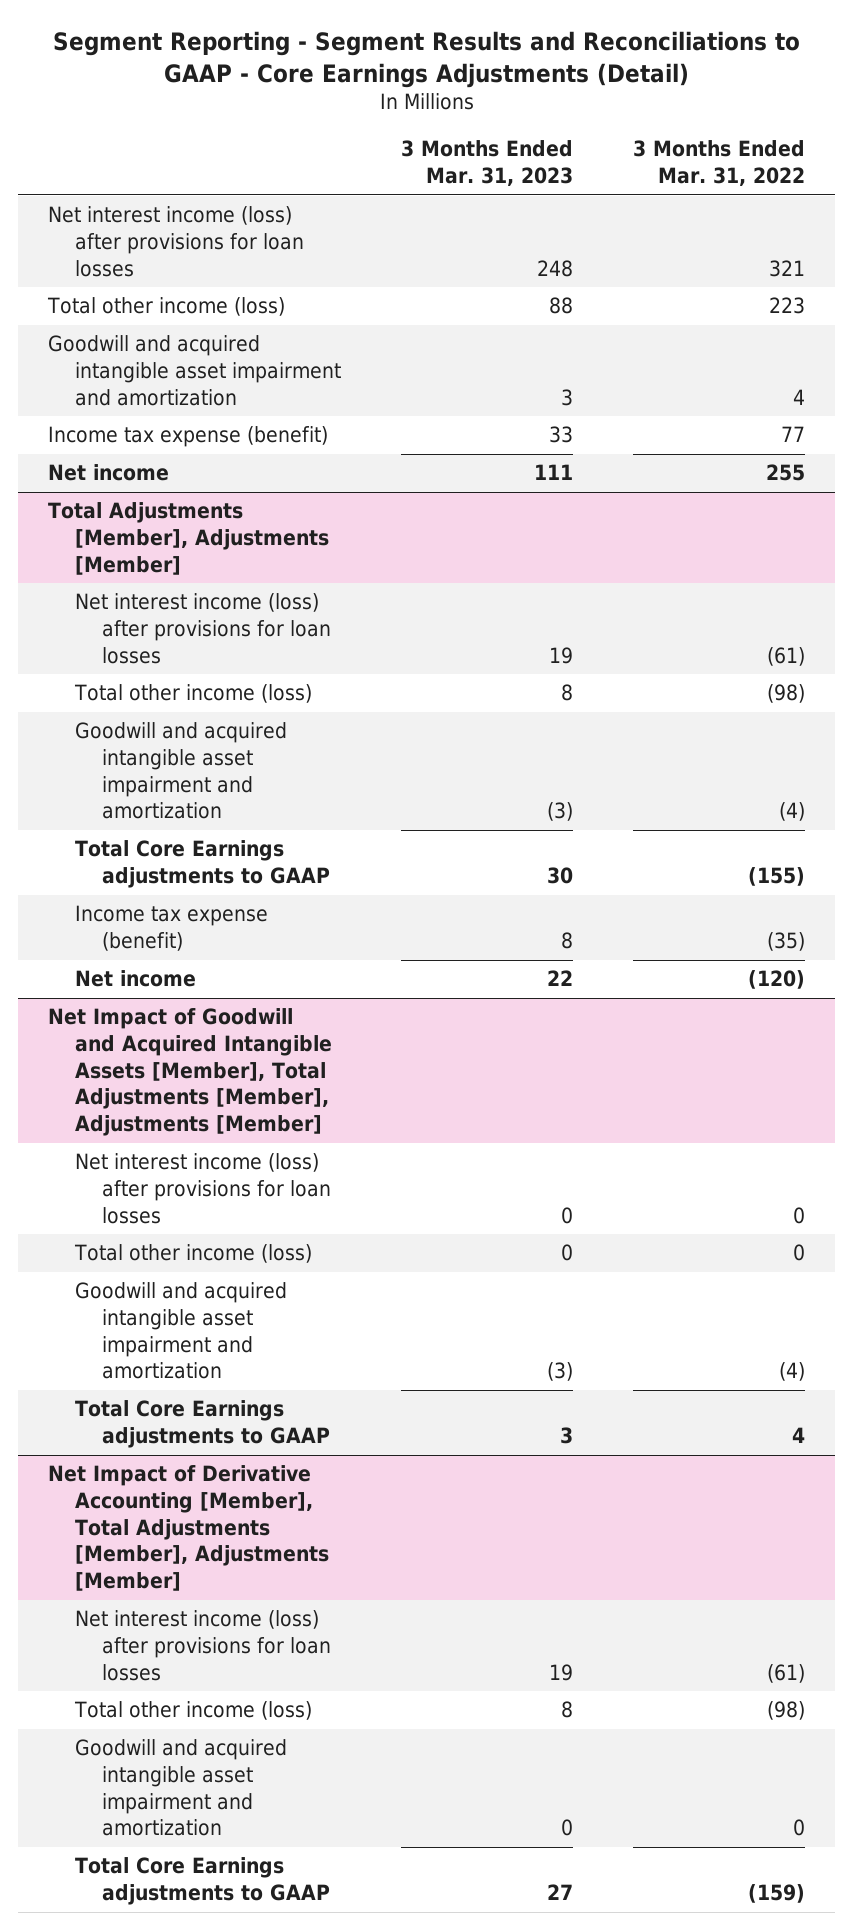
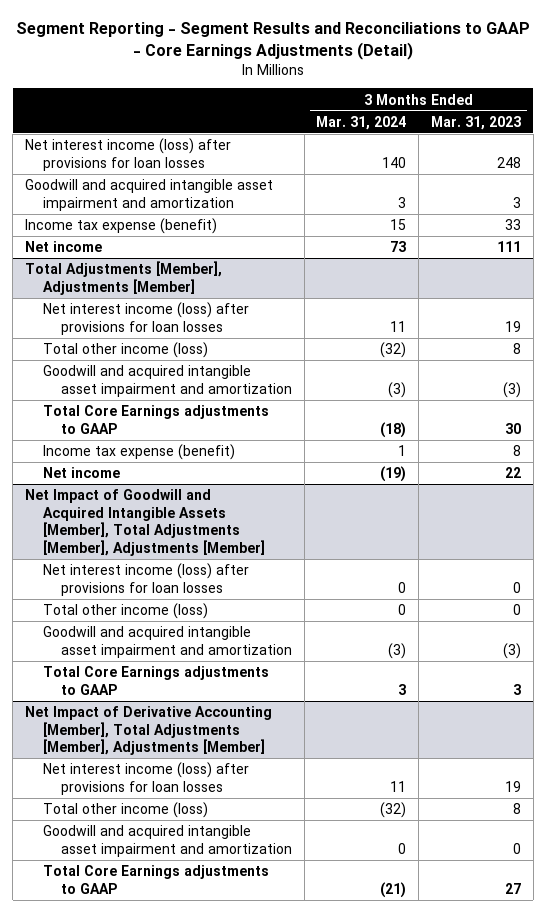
[633,140,806,187] 3 Months Ended Mar. 31, 2022 -> none
none -> [316,115,407,130] Mar. 31, 2024
[46,297,285,317] Total other income (loss) -> none

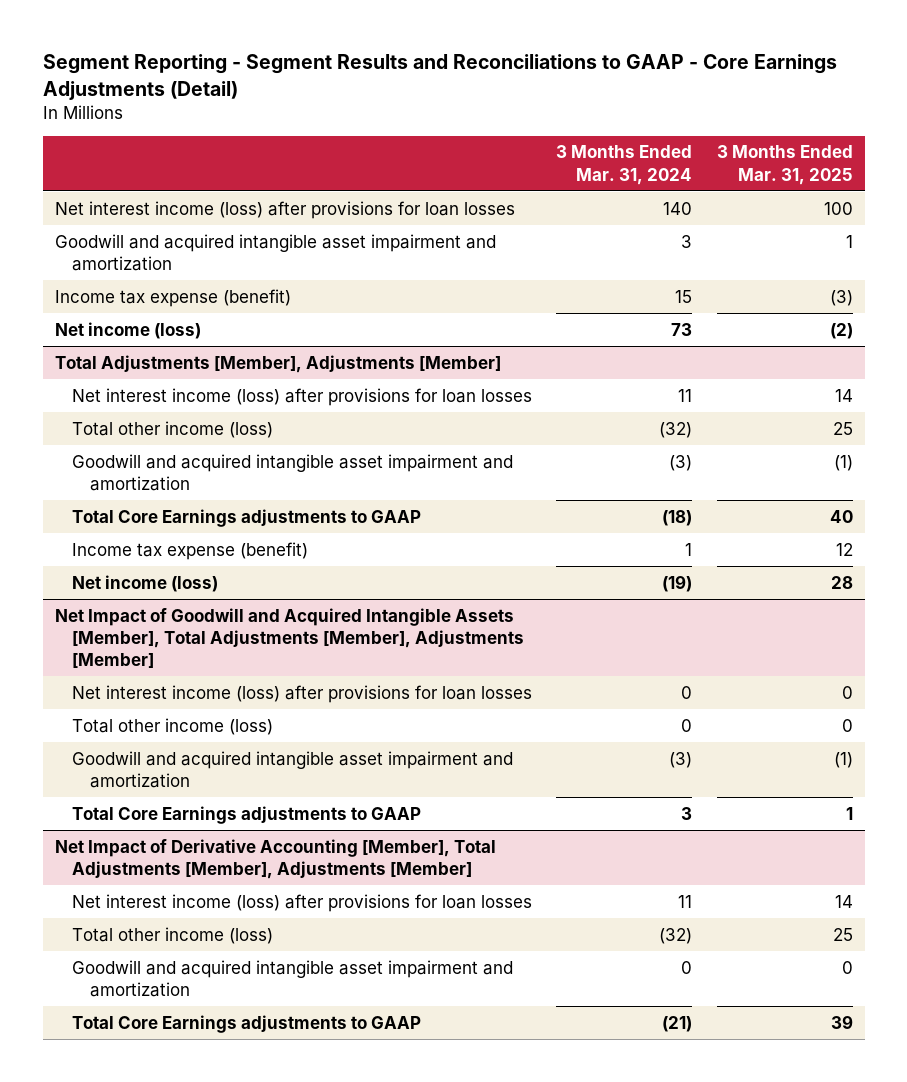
[431,115,522,130] Mar. 31, 2023 -> none
none -> [716,145,853,185] 3 Months Ended Mar. 31, 2025
[25,241,103,253] Net income -> [54,321,201,339] Net income (loss)
[42,467,120,479] Net income -> [72,574,219,592] Net income (loss)

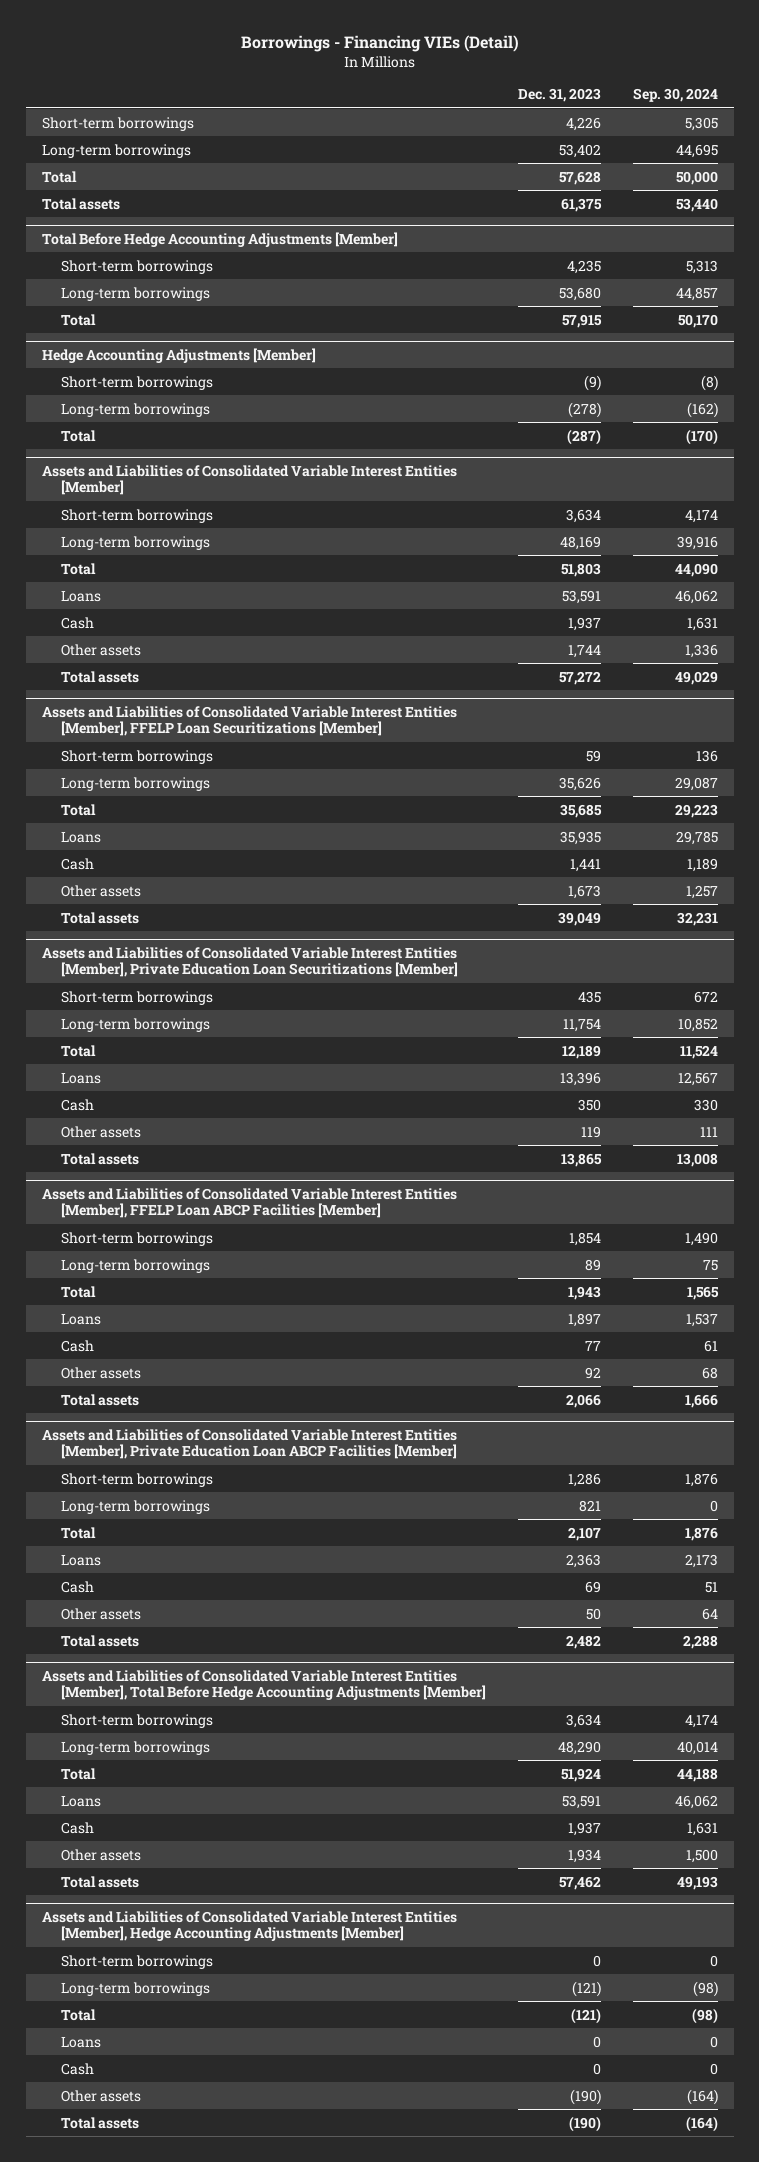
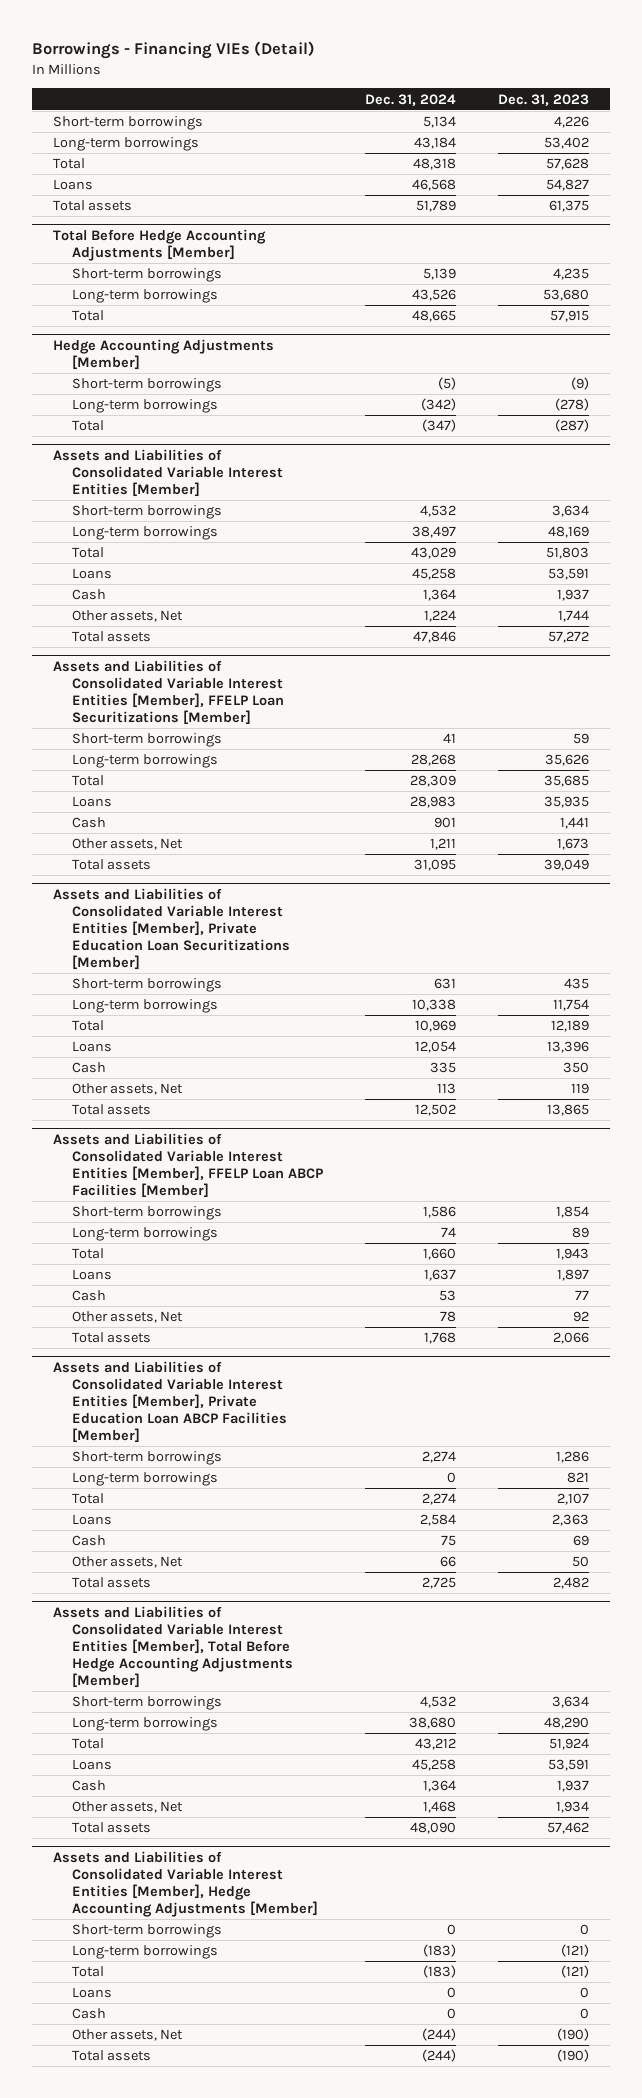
[632,88,718,103] Sep. 30, 2024 -> none
none -> [365,93,457,106] Dec. 31, 2024
none -> [52,179,93,191] Loans
[60,643,141,656] Other assets -> [72,610,184,623] Other assets, Net
[60,884,141,897] Other assets -> [72,838,184,851] Other assets, Net
[60,1125,141,1138] Other assets -> [72,1083,184,1096] Other assets, Net
[60,1366,141,1379] Other assets -> [72,1311,184,1324] Other assets, Net
[60,1607,141,1620] Other assets -> [72,1556,184,1569] Other assets, Net
[60,1848,141,1861] Other assets -> [72,1801,184,1814] Other assets, Net
[60,2089,141,2102] Other assets -> [72,2029,184,2042] Other assets, Net

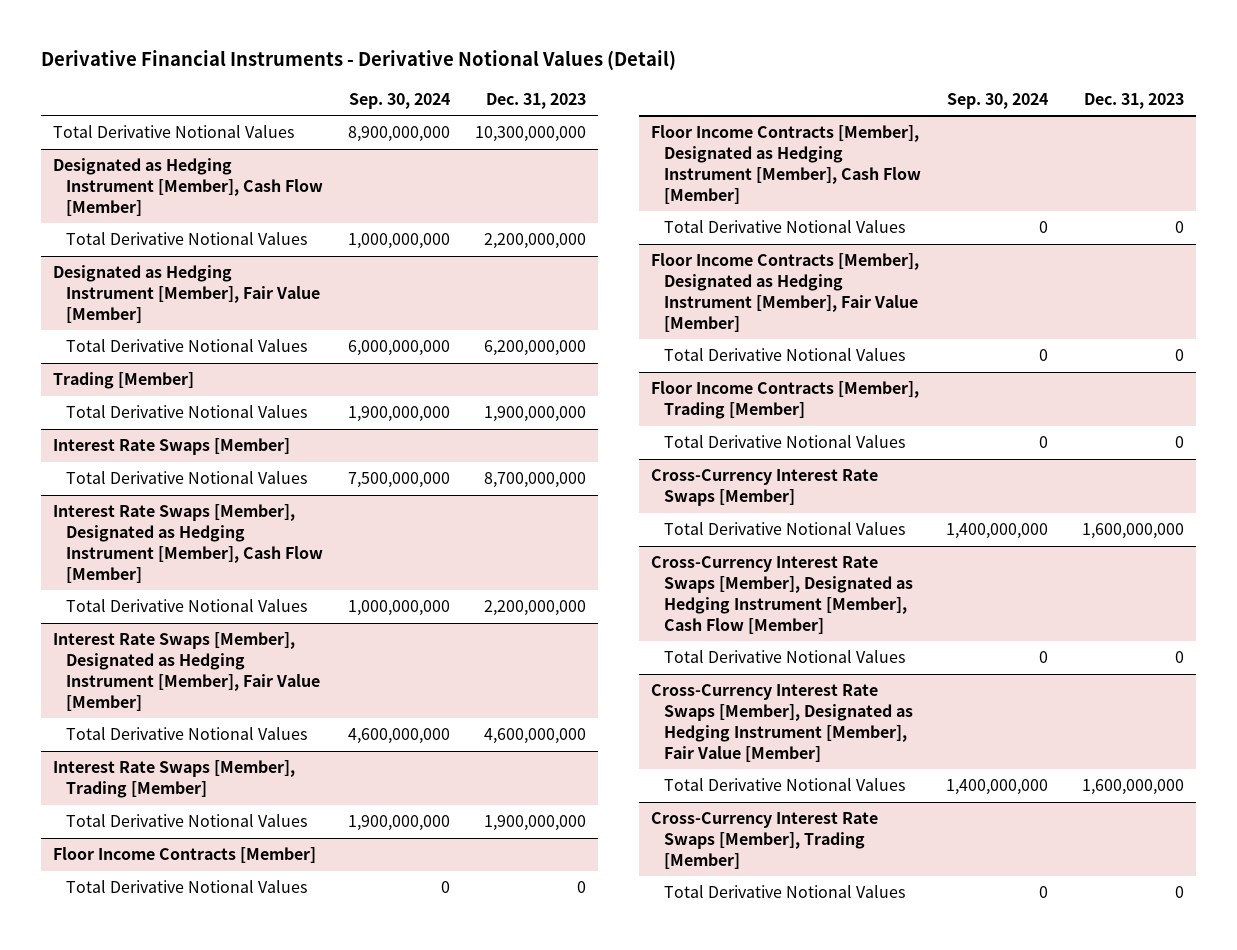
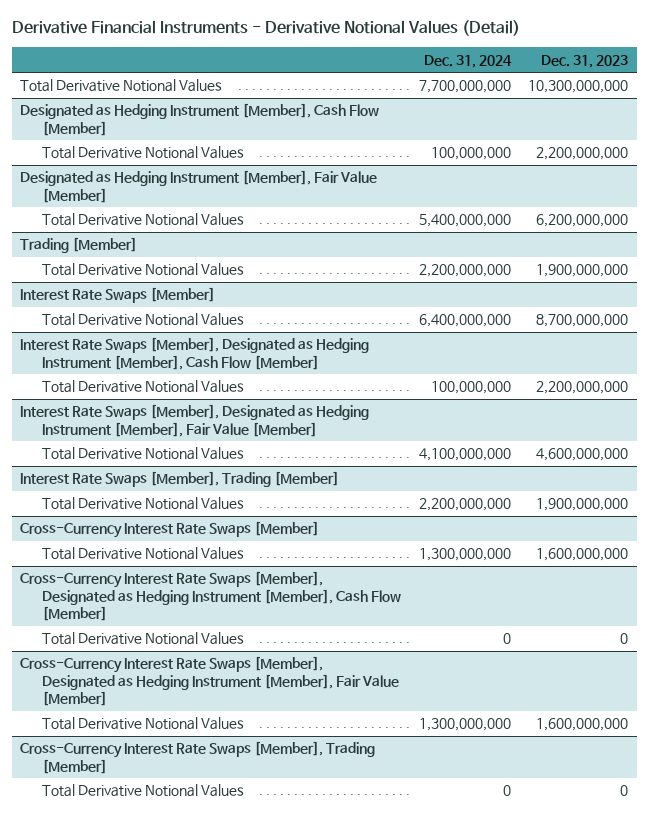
[349,92,451,109] Sep. 30, 2024 -> none
none -> [423,54,512,68] Dec. 31, 2024
[53,847,317,864] Floor Income Contracts [Member] -> none
[66,880,308,894] Total Derivative Notional Values -> none
[651,125,922,204] Floor Income Contracts [Member], Designated as Hedging Instrument [Member], Cash Flow [Member] -> none
[664,220,906,234] Total Derivative Notional Values -> none
[651,253,920,332] Floor Income Contracts [Member], Designated as Hedging Instrument [Member], Fair Value [Member] -> none
[664,348,906,362] Total Derivative Notional Values -> none
[651,381,920,420] Floor Income Contracts [Member], Trading [Member] -> none
[664,435,906,449] Total Derivative Notional Values -> none

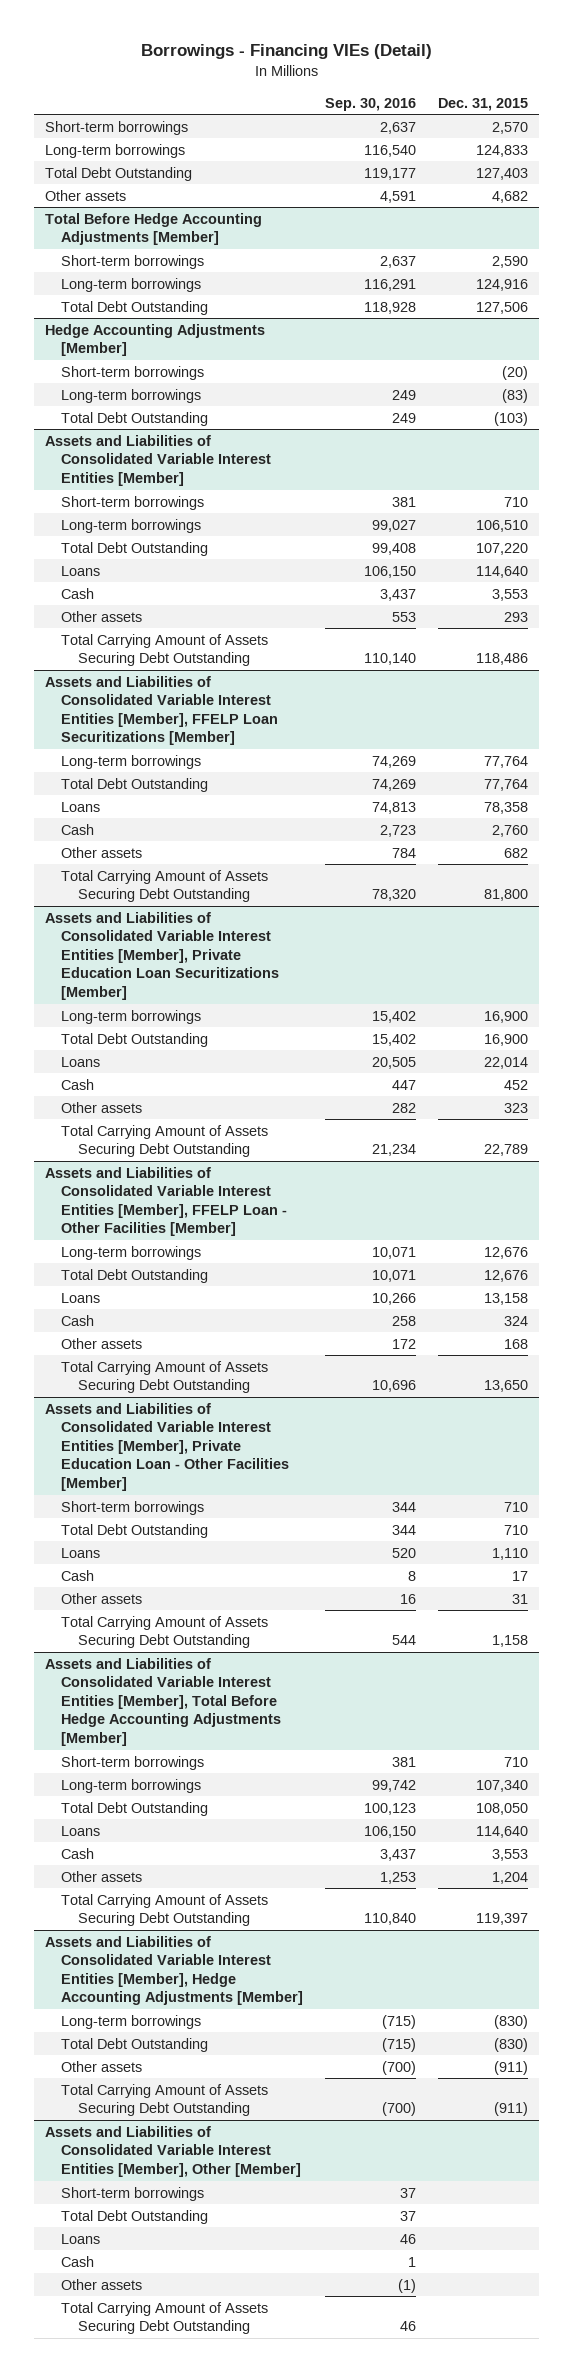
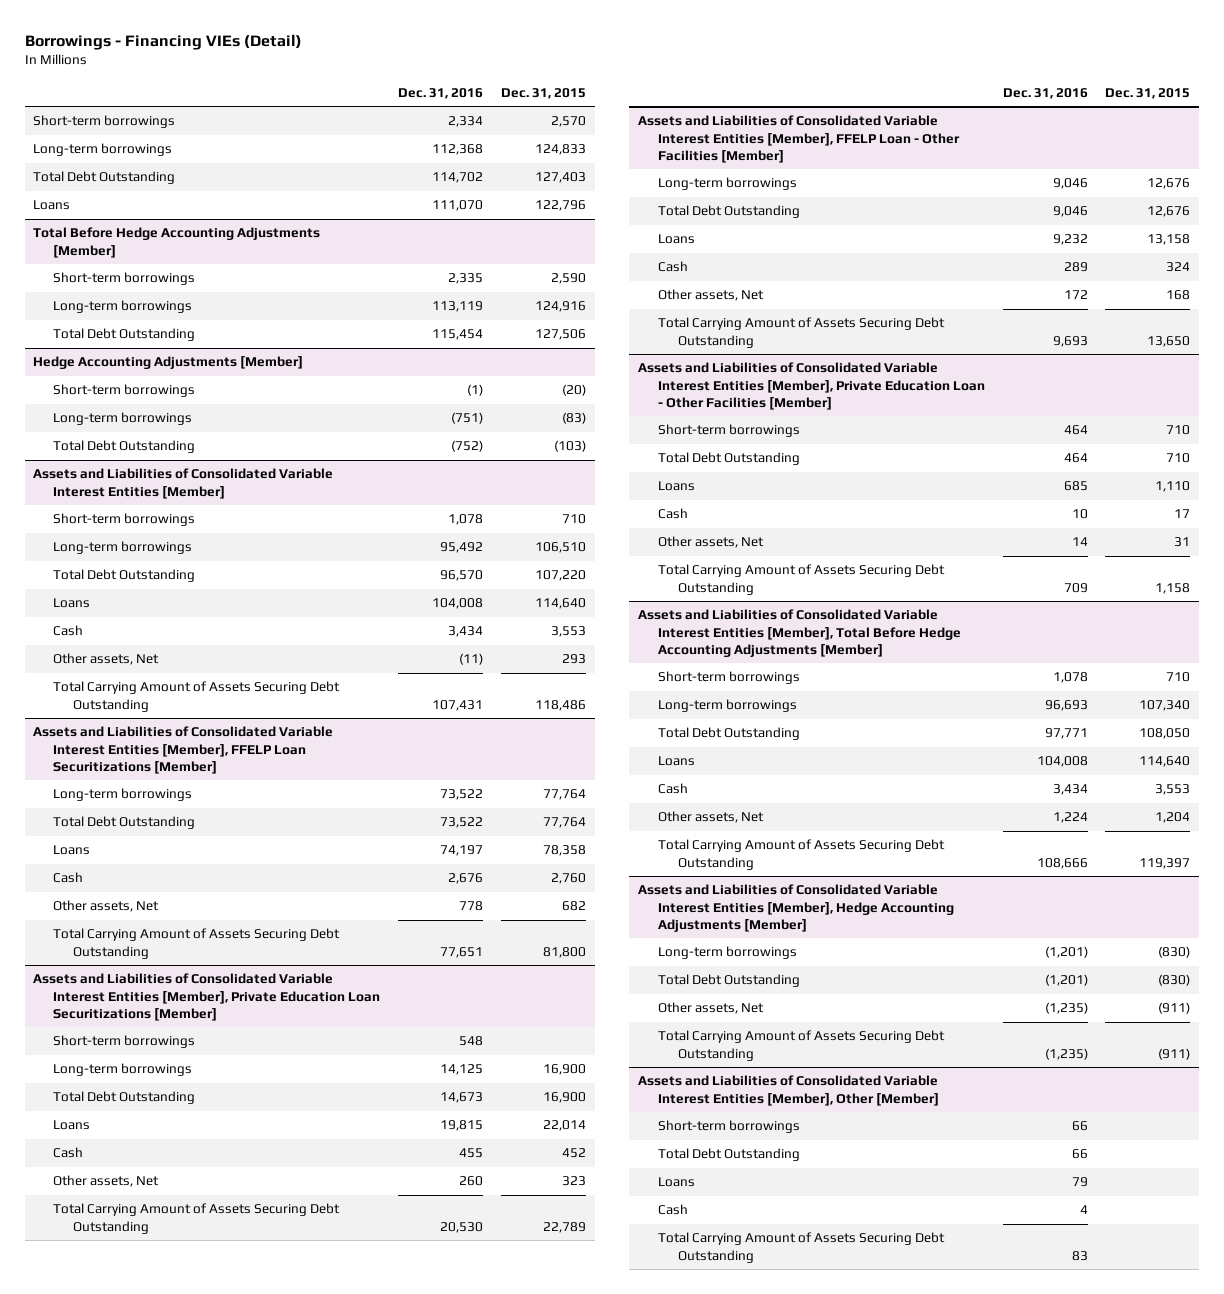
[325,97,417,111] Sep. 30, 2016 -> none
none -> [398,87,484,99] Dec. 31, 2016
[44,189,126,201] Other assets -> none
none -> [33,200,71,211] Loans
[61,610,143,622] Other assets -> [53,653,160,666] Other assets, Net
[61,846,143,858] Other assets -> [53,900,160,913] Other assets, Net
none -> [53,1035,196,1049] Short-term borrowings
[61,1101,143,1113] Other assets -> [53,1175,160,1188] Other assets, Net
[61,1337,143,1349] Other assets -> [657,289,764,302] Other assets, Net
[61,1592,143,1604] Other assets -> [657,536,764,549] Other assets, Net
[61,1870,143,1882] Other assets -> [657,811,764,824] Other assets, Net
[61,2060,143,2072] Other assets -> [657,1002,764,1015] Other assets, Net
[61,2278,143,2290] Other assets -> none

